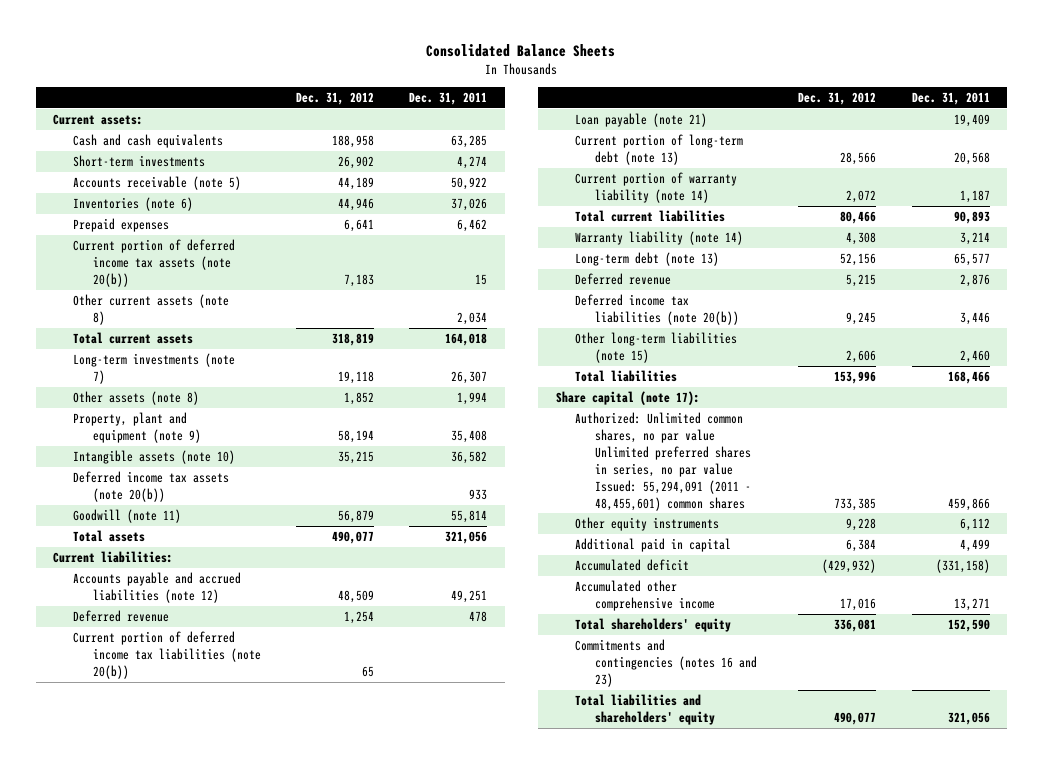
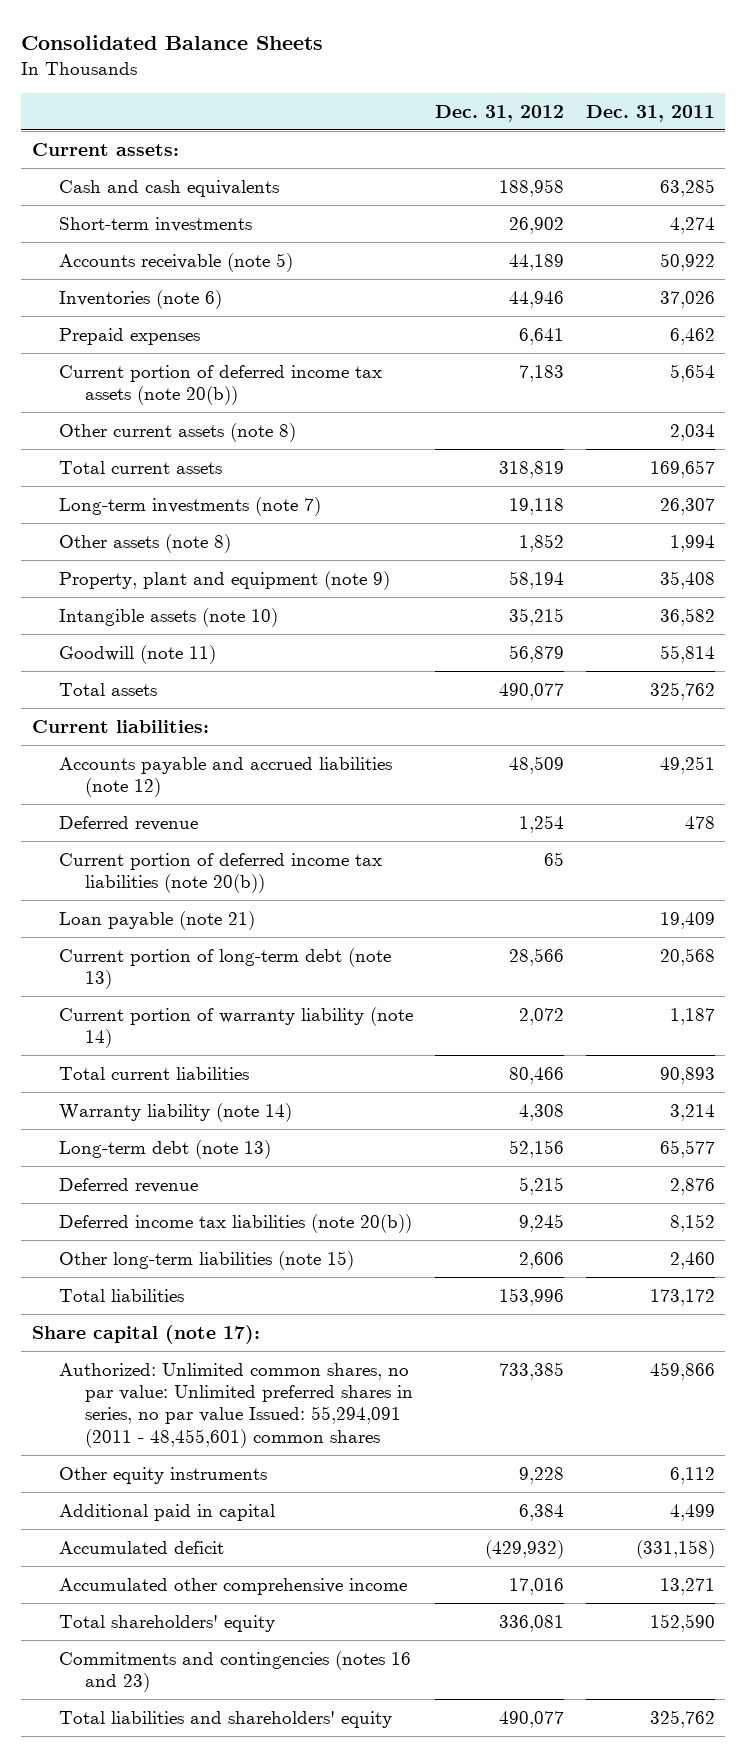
[475,273,488,285] 15 -> [669,363,715,382] 5,654
[445,332,488,346] 164,018 -> [649,459,715,478] 169,657
[73,470,230,502] Deferred income tax assets (note 20(b)) -> none
[445,530,488,544] 321,056 -> [649,681,715,700] 325,762
[959,311,990,325] 3,446 -> [669,1213,715,1232] 8,152
[947,370,990,384] 168,466 -> [649,1288,715,1306] 173,172
[575,411,751,511] Authorized: Unlimited common shares, no par value Unlimited preferred shares in series, no par value Issued: 55,294,091 (2011 - 48,455,601) common shares -> [58,1362,414,1448] Authorized: Unlimited common shares, no par value: Unlimited preferred shares in series, no par value Issued: 55,294,091 (2011 - 48,455,601) common shares
[947,711,990,725] 321,056 -> [649,1709,715,1728] 325,762

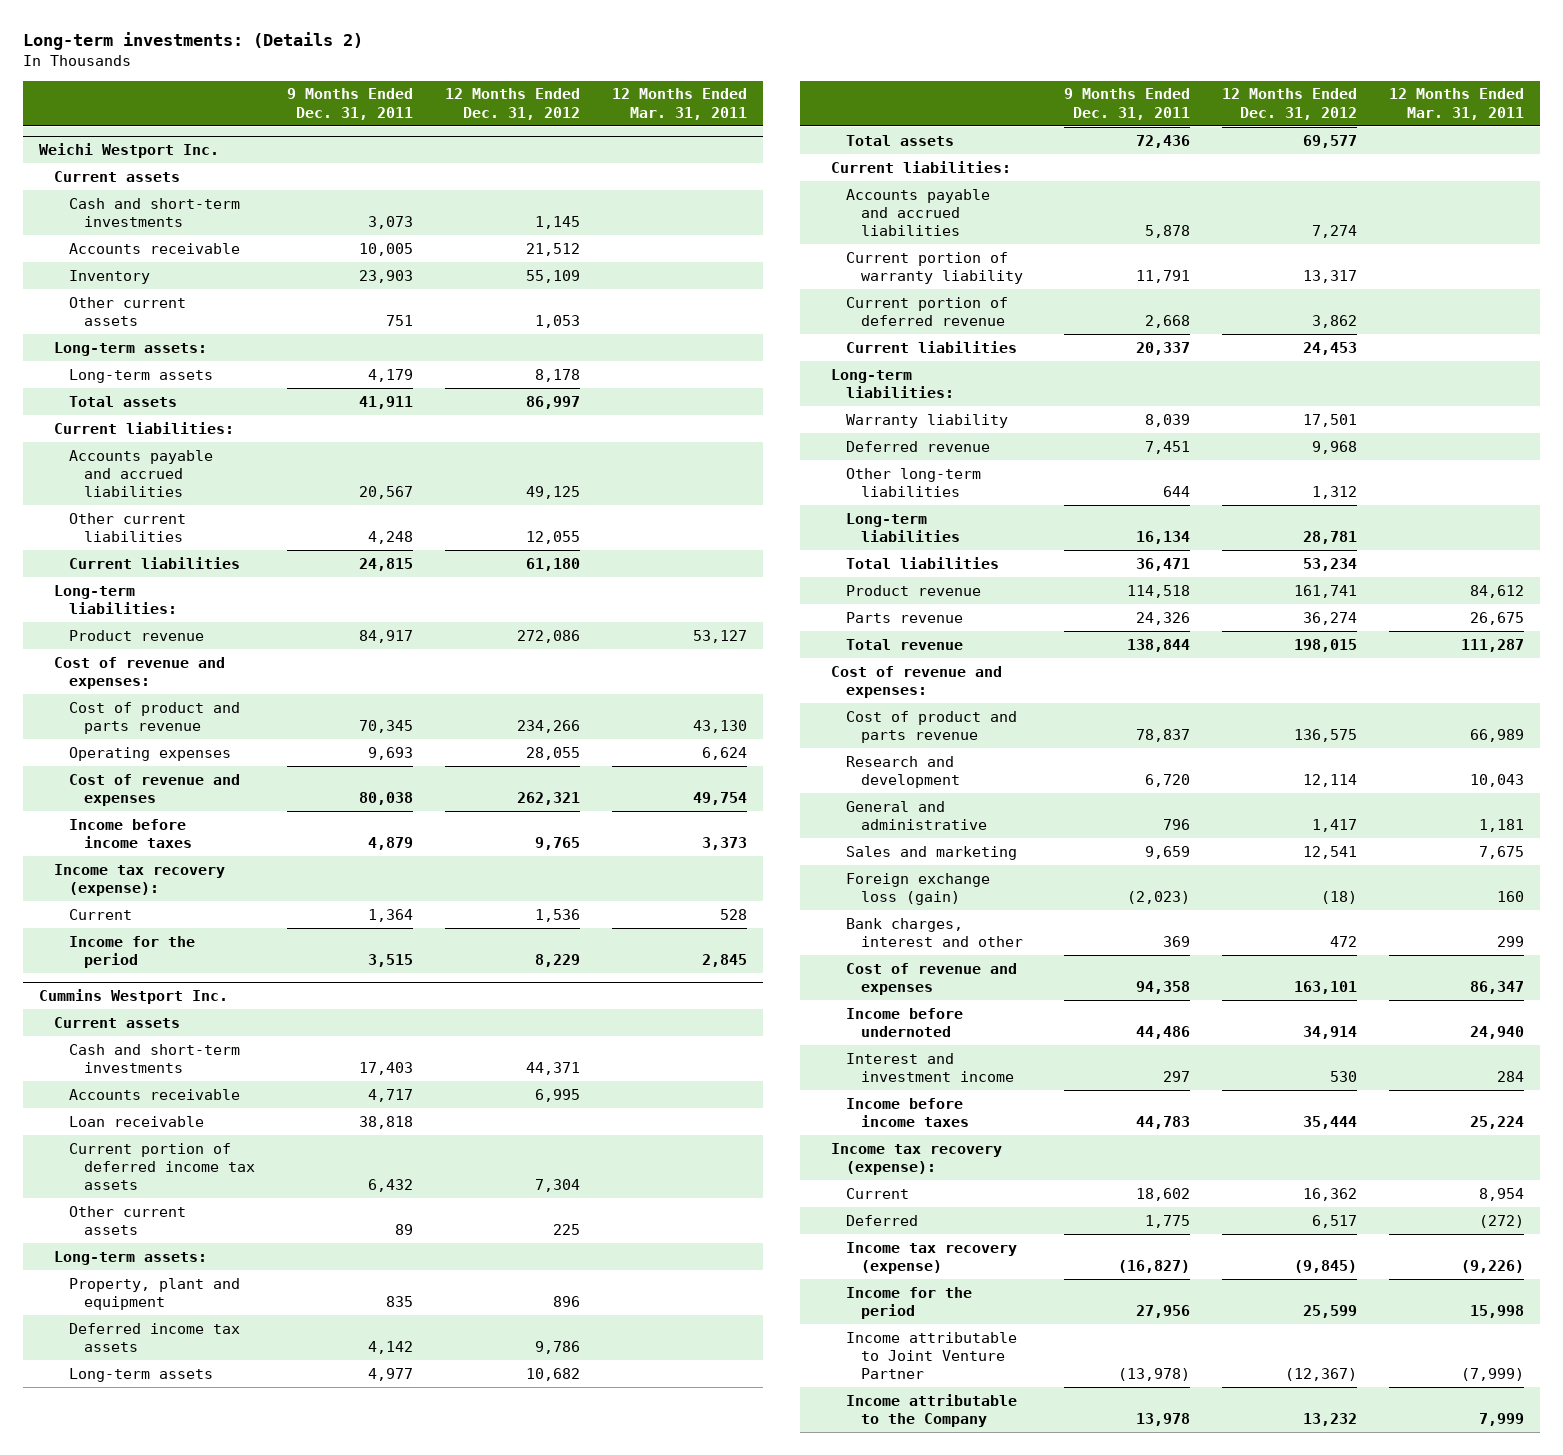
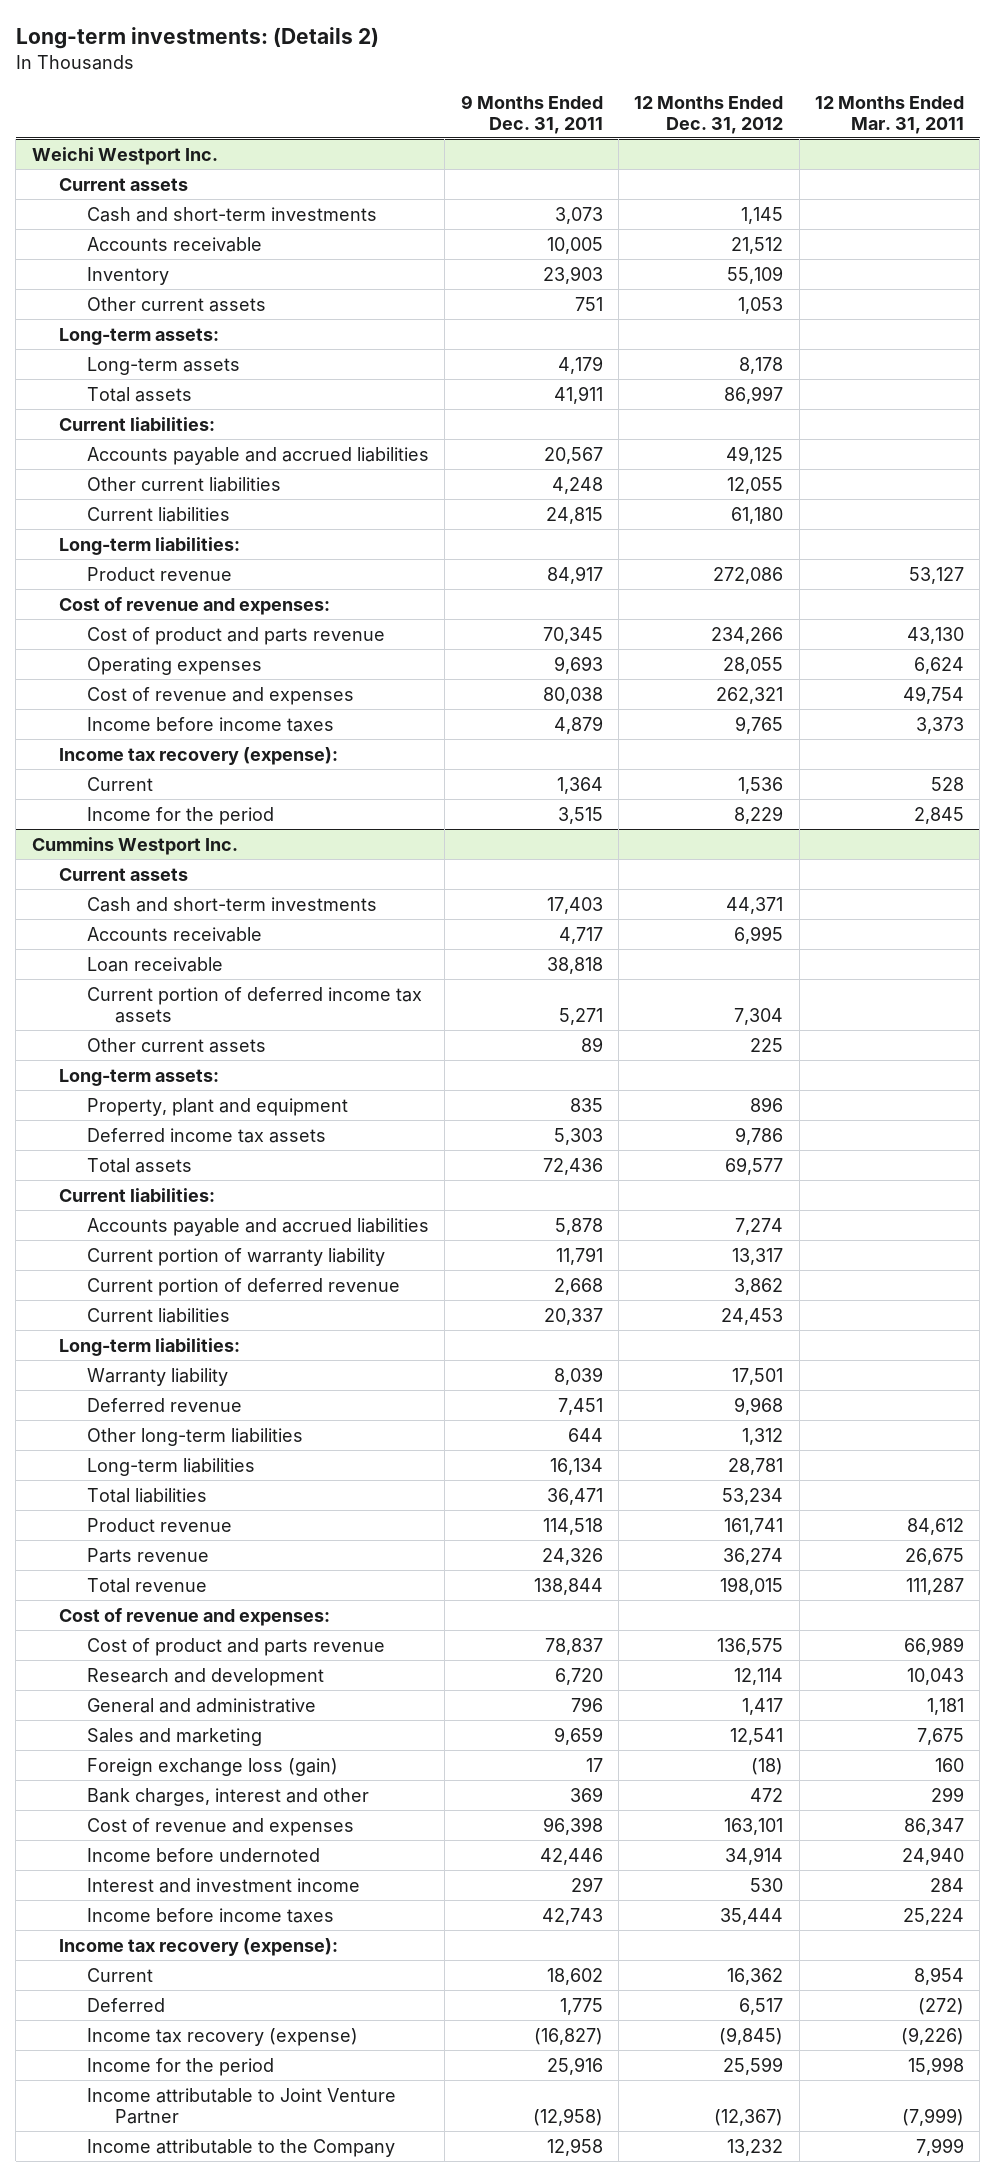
[367,1179,413,1193] 6,432 -> [558,1007,603,1025] 5,271
[68,1367,213,1382] Long-term assets -> none
[367,1341,413,1355] 4,142 -> [553,1127,603,1145] 5,303
[1126,891,1190,905] (2,023) -> [585,1757,603,1772] 17
[1135,981,1190,995] 94,358 -> [542,1816,603,1835] 96,398
[1135,1026,1190,1040] 44,486 -> [539,1847,603,1865] 42,446
[1135,1116,1190,1130] 44,783 -> [541,1907,603,1925] 42,743
[1135,1305,1190,1319] 27,956 -> [546,2056,603,2075] 25,916
[1117,1368,1190,1382] (13,978) -> [532,2107,603,2126] (12,958)
[1135,1413,1190,1427] 13,978 -> [546,2137,603,2156] 12,958

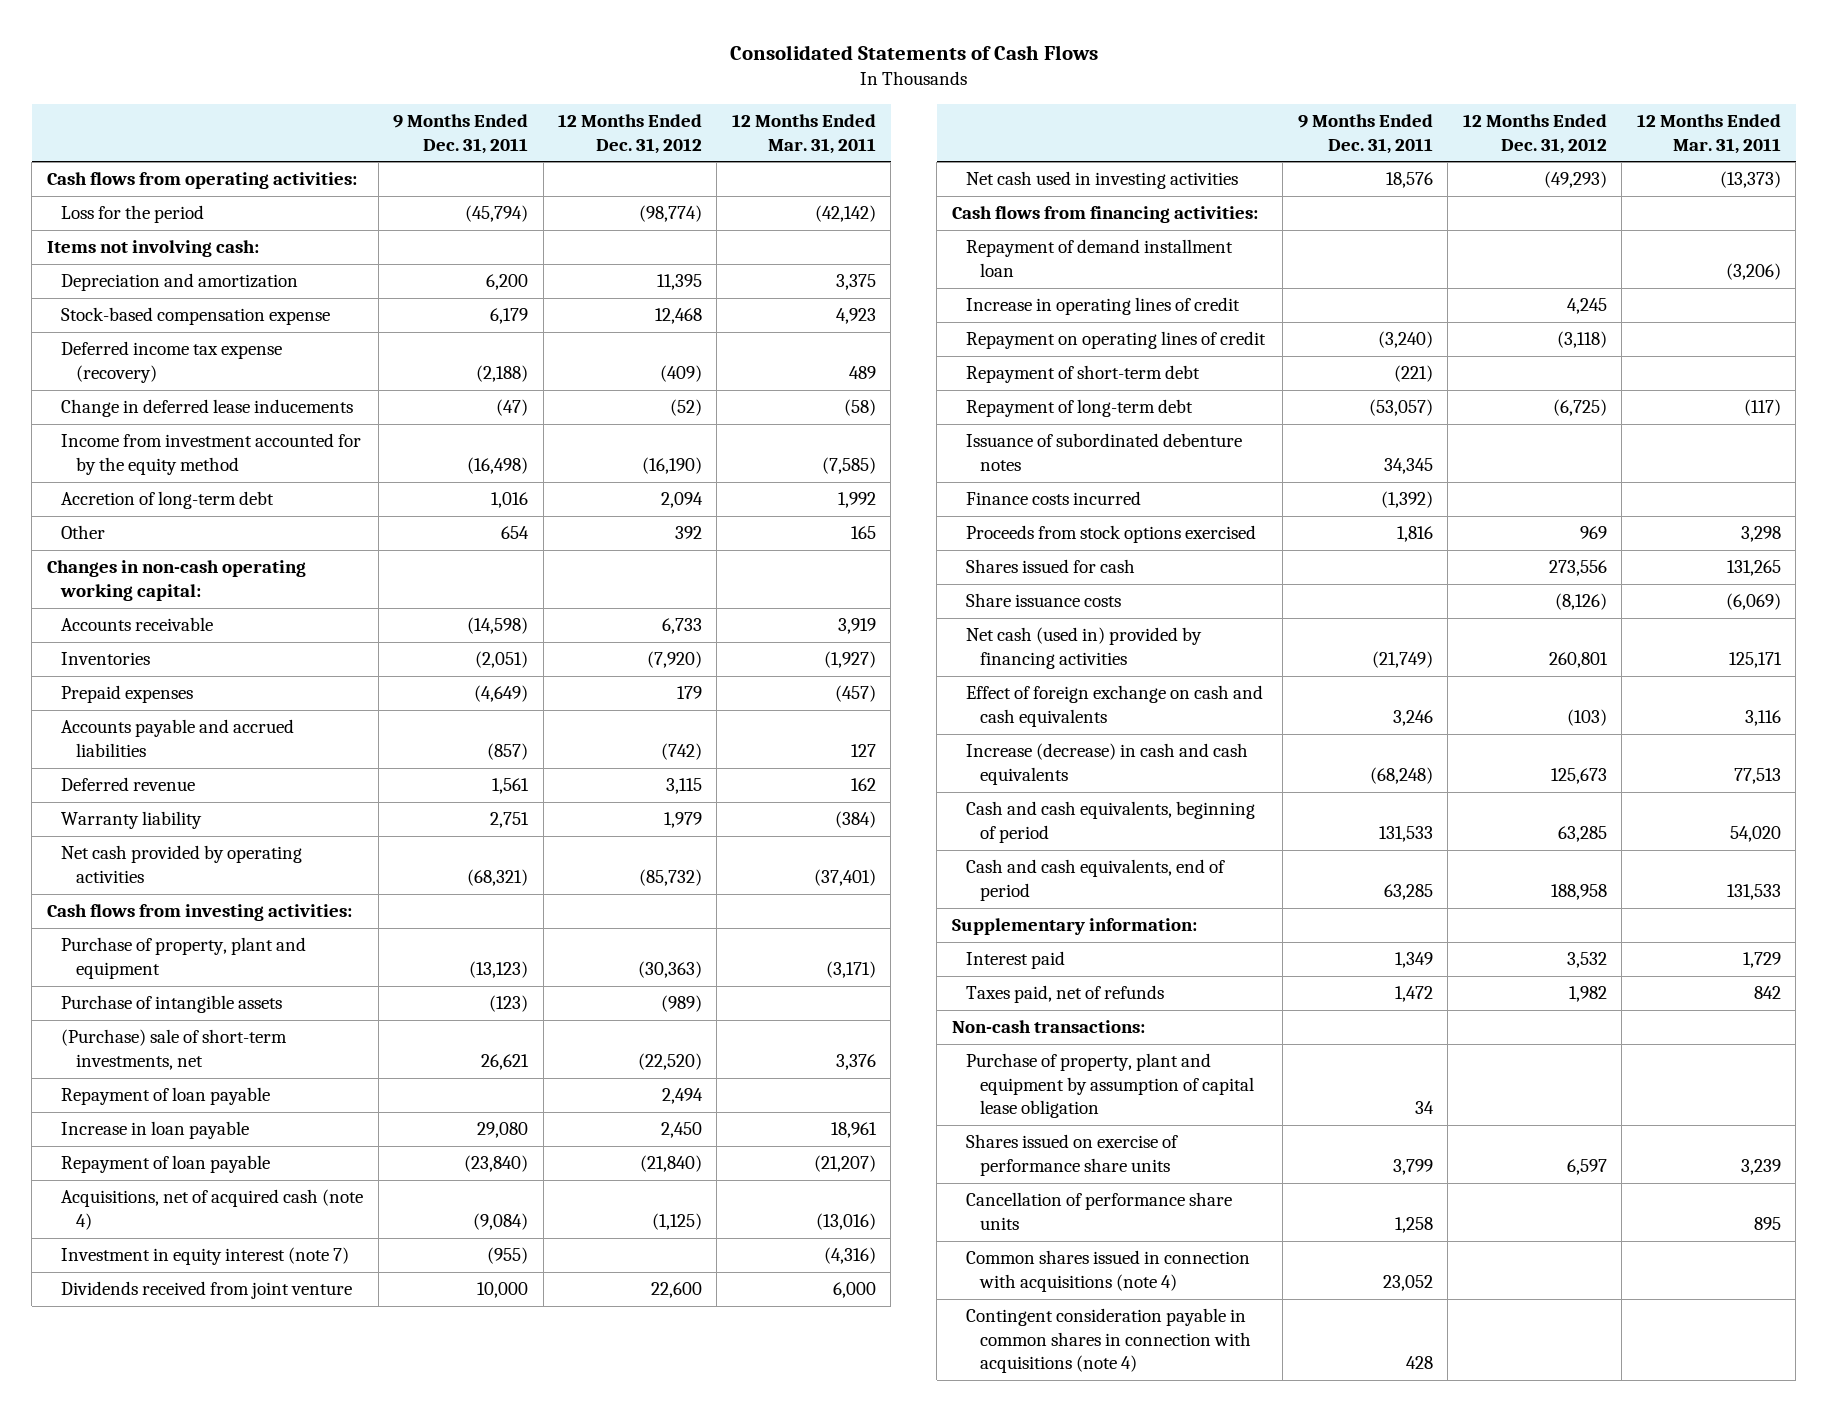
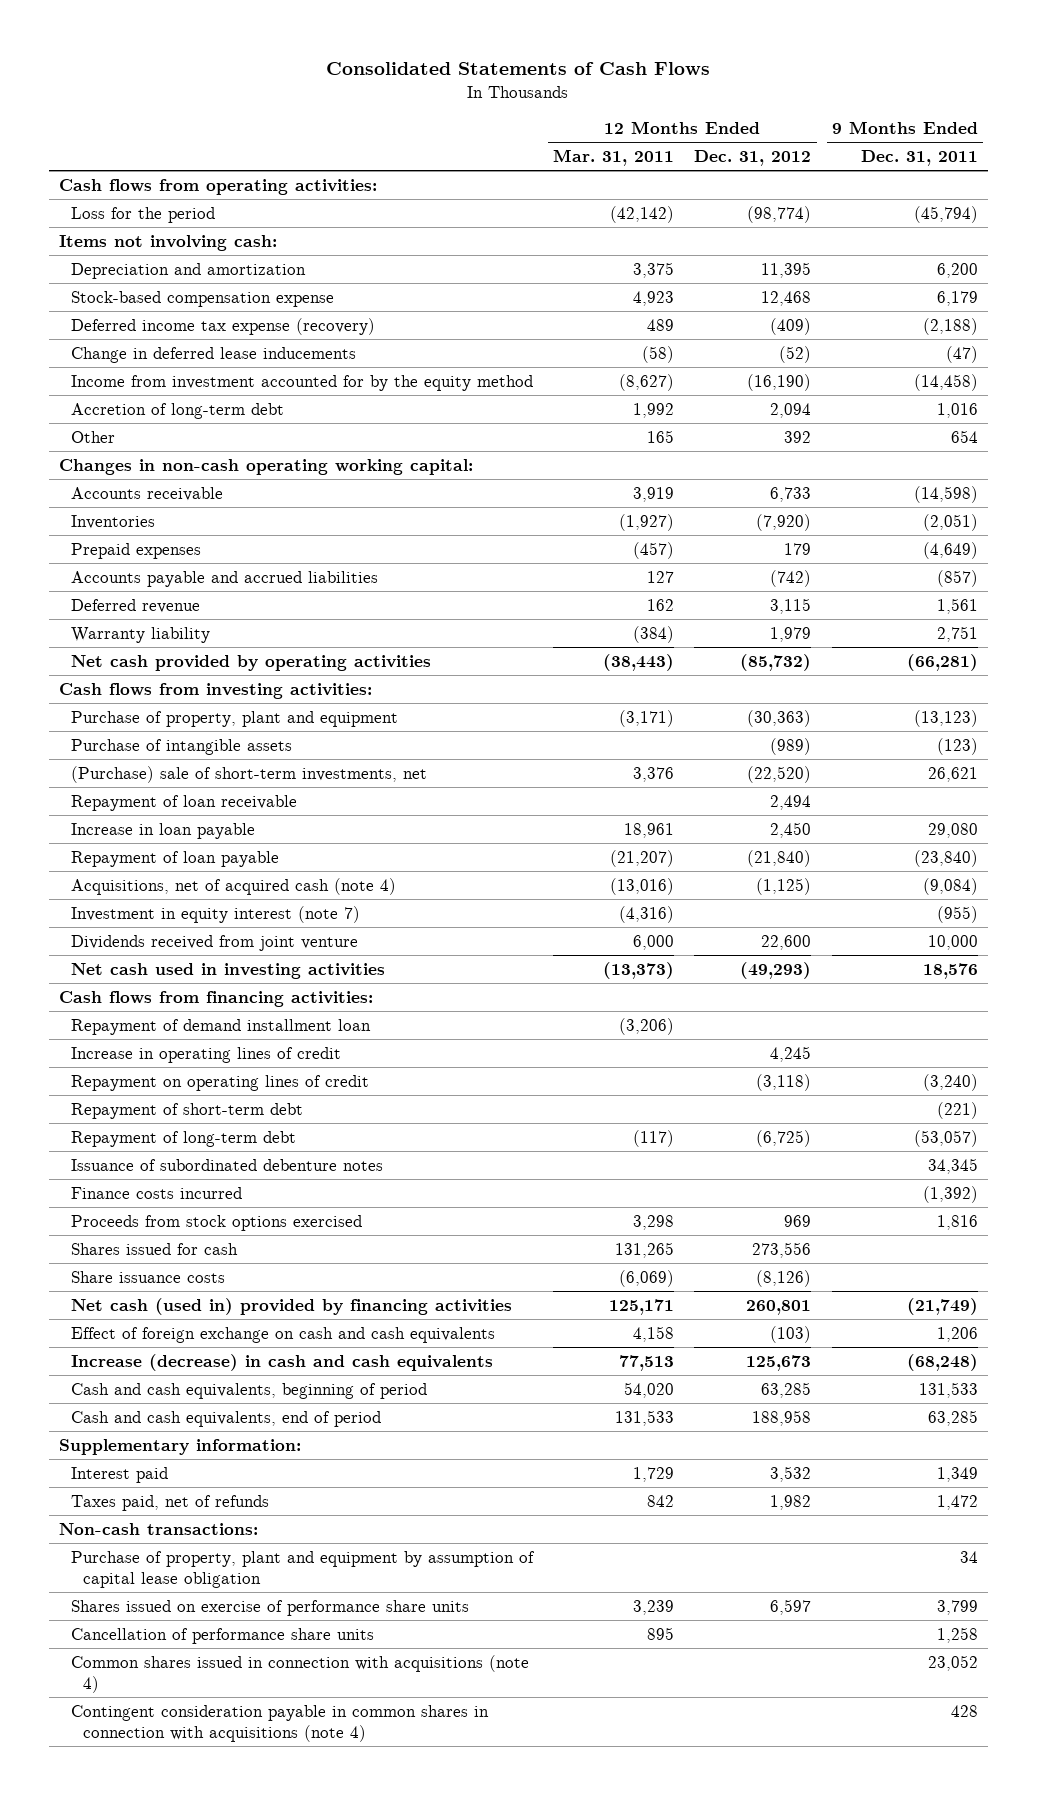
[467,456,529,474] (16,498) -> [913,373,978,391] (14,458)
[821,456,876,474] (7,585) -> [619,373,675,391] (8,627)
[467,868,529,886] (68,321) -> [906,653,978,671] (66,281)
[813,868,876,886] (37,401) -> [603,653,675,671] (38,443)
[61,1087,271,1106] Repayment of loan payable -> [71,794,298,811] Repayment of loan receivable
[1392,709,1433,726] 3,246 -> [936,1326,978,1342] 1,206
[1744,709,1781,726] 3,116 -> [633,1325,675,1342] 4,158

